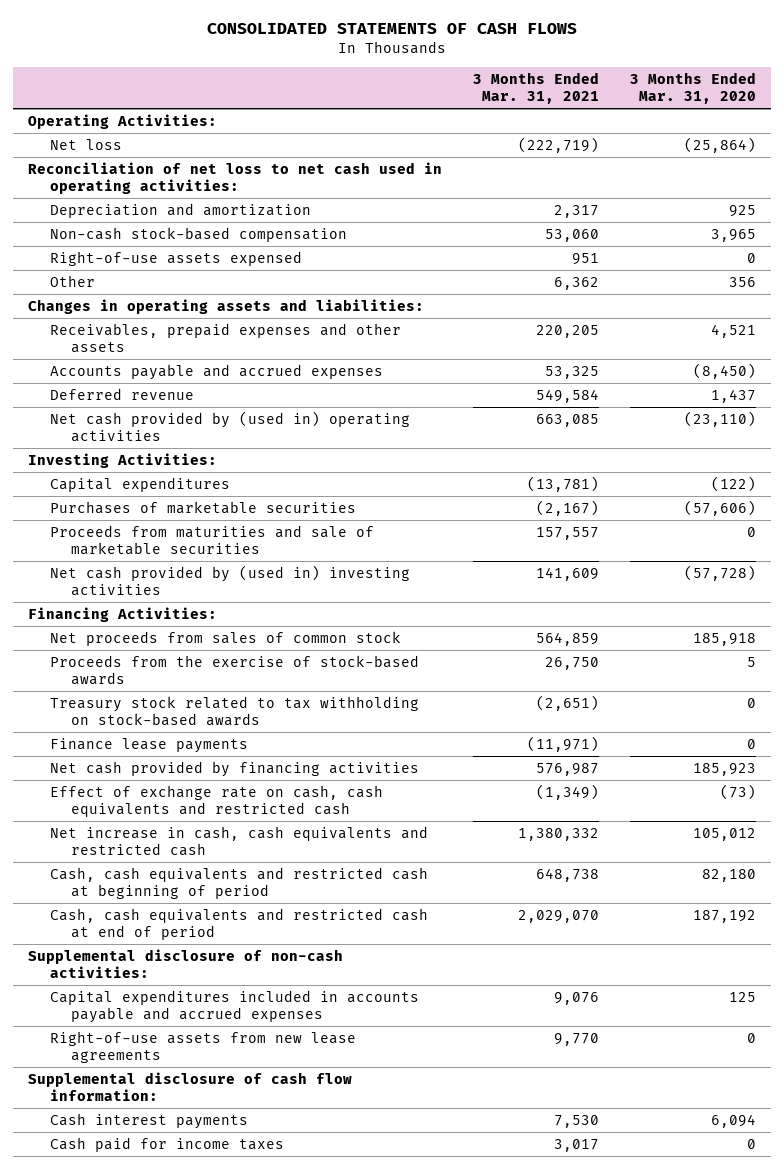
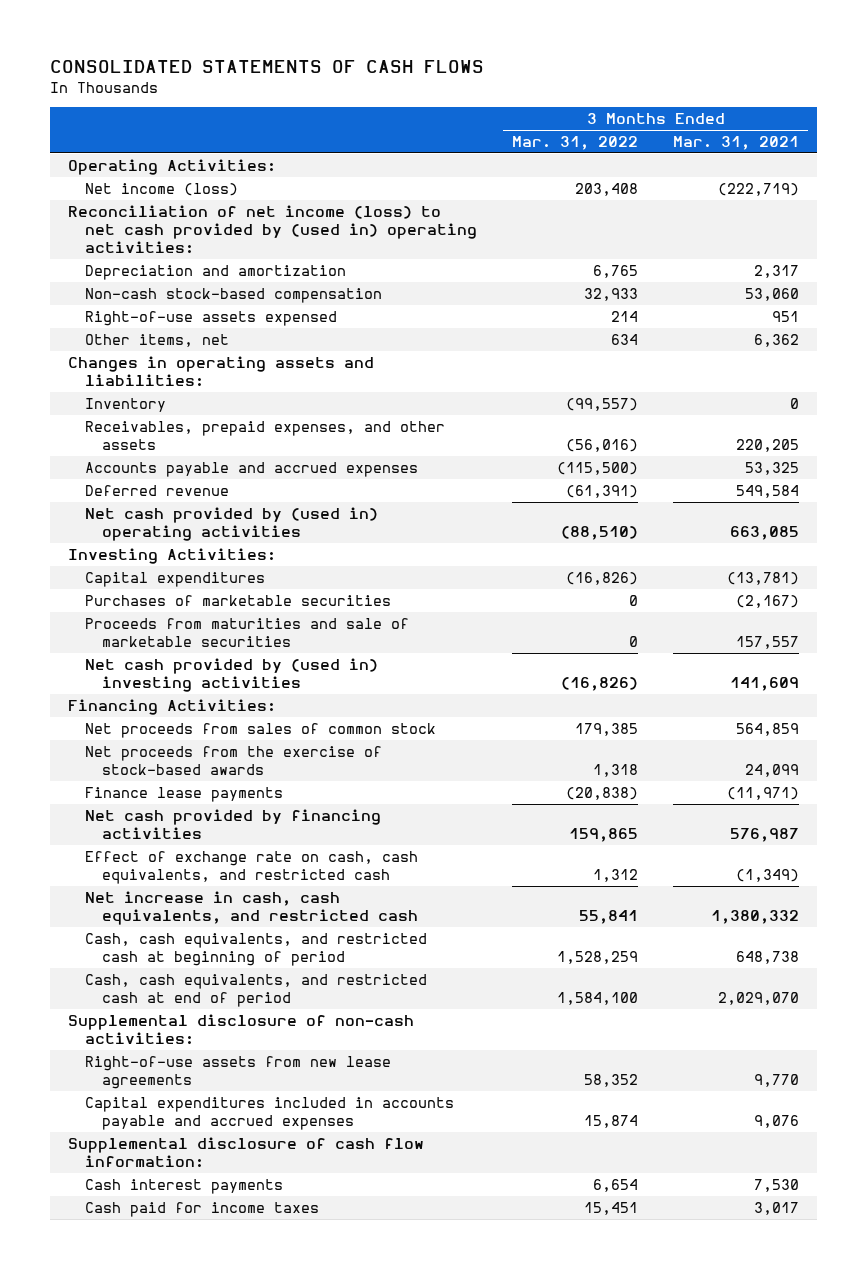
[629,71,756,104] 3 Months Ended Mar. 31, 2020 -> none
none -> [512,136,639,151] Mar. 31, 2022
[49,139,122,151] Net loss -> [84,182,238,196] Net income (loss)
[28,162,443,195] Reconciliation of net loss to net cash used in operating activities: -> [67,204,477,255] Reconciliation of net income (loss) to net cash provided by (used in) operating activities:
[49,275,95,288] Other -> [84,333,229,347] Other items, net
none -> [84,397,166,412] Inventory
[49,323,401,354] Receivables, prepaid expenses and other assets -> [84,420,445,451] Receivables, prepaid expenses, and other assets
[49,696,419,727] Treasury stock related to tax withholding on stock-based awards -> none
[49,655,419,686] Proceeds from the exercise of stock-based awards -> [84,745,382,776] Net proceeds from the exercise of stock-based awards
[545,657,600,671] 26,750 -> [745,764,800,778] 24,099
[49,785,383,818] Effect of exchange rate on cash, cash equivalents and restricted cash -> [84,850,418,885] Effect of exchange rate on cash, cash equivalents, and restricted cash
[49,826,428,857] Net increase in cash, cash equivalents and restricted cash -> [84,890,419,926] Net increase in cash, cash equivalents, and restricted cash
[49,867,428,900] Cash, cash equivalents and restricted cash at beginning of period -> [84,932,427,967] Cash, cash equivalents, and restricted cash at beginning of period
[49,908,428,941] Cash, cash equivalents and restricted cash at end of period -> [84,973,427,1008] Cash, cash equivalents, and restricted cash at end of period
[49,990,419,1024] Capital expenditures included in accounts payable and accrued expenses -> [84,1096,454,1131] Capital expenditures included in accounts payable and accrued expenses

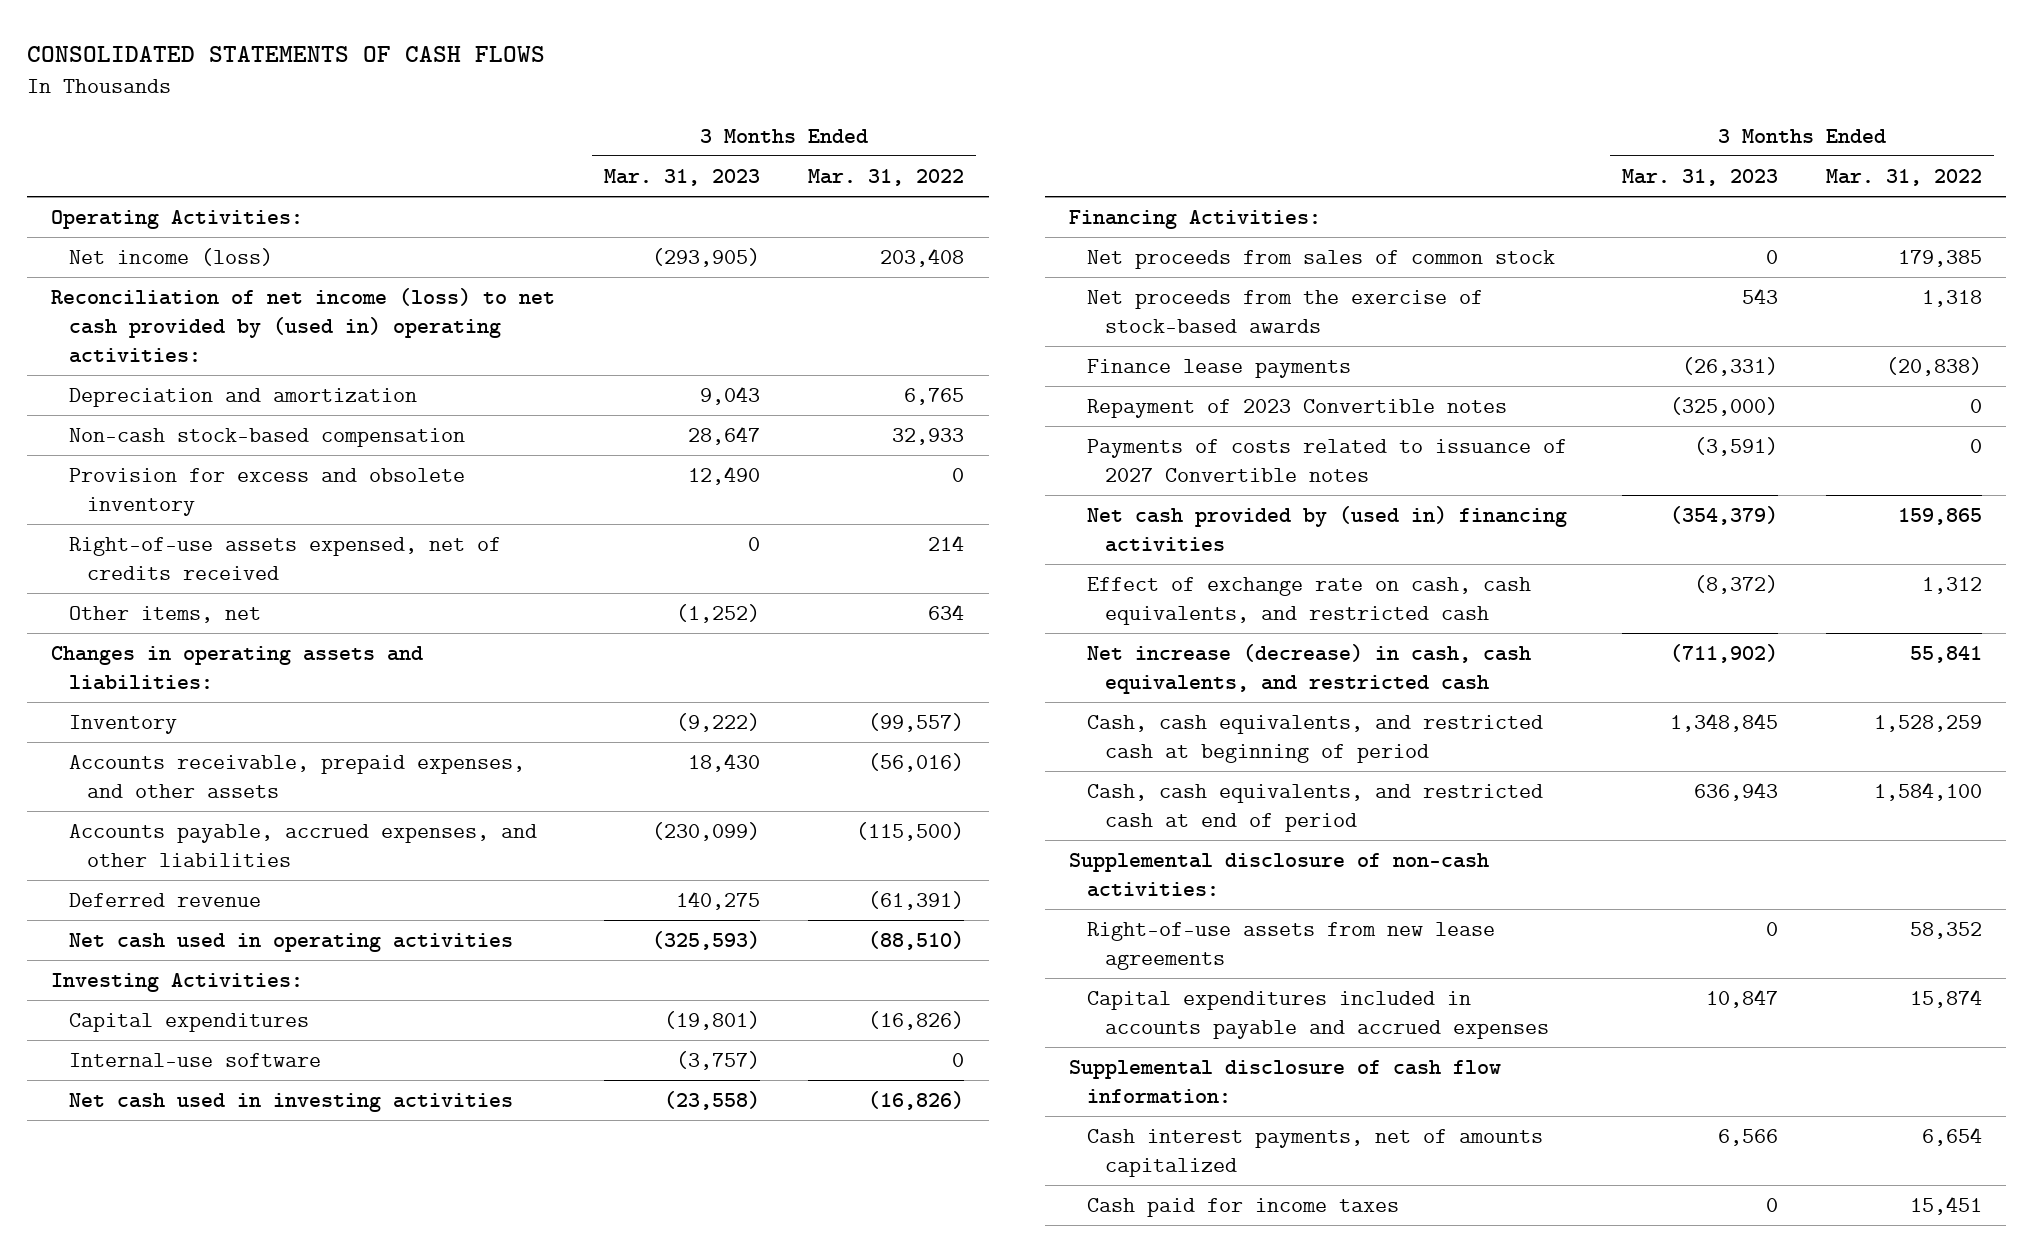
[673,136,800,151] Mar. 31, 2021 -> none
none -> [603,168,760,186] Mar. 31, 2023
none -> [69,468,466,516] Provision for excess and obsolete inventory
[84,310,337,326] Right-of-use assets expensed -> [69,537,502,580] Right-of-use assets expensed, net of credits received
[84,420,445,451] Receivables, prepaid expenses, and other assets -> [69,755,526,798] Accounts receivable, prepaid expenses, and other assets
[84,461,418,477] Accounts payable and accrued expenses -> [69,824,538,867] Accounts payable, accrued expenses, and other liabilities
[84,506,378,542] Net cash provided by (used in) operating activities -> [69,933,514,953] Net cash used in operating activities
[84,594,391,606] Purchases of marketable securities -> none
[84,617,409,648] Proceeds from maturities and sale of marketable securities -> none
none -> [69,1053,322,1068] Internal-use software
[84,657,378,693] Net cash provided by (used in) investing activities -> [69,1093,514,1113] Net cash used in investing activities
none -> [1087,399,1508,419] Repayment of 2023 Convertible notes
none -> [1087,439,1568,482] Payments of costs related to issuance of 2027 Convertible notes
[84,808,381,840] Net cash provided by financing activities -> [1087,506,1568,552] Net cash provided by (used in) financing activities
[84,890,419,926] Net increase in cash, cash equivalents, and restricted cash -> [1087,644,1532,694] Net increase (decrease) in cash, cash equivalents, and restricted cash
[84,1178,283,1194] Cash interest payments -> [1087,1129,1544,1177] Cash interest payments, net of amounts capitalized

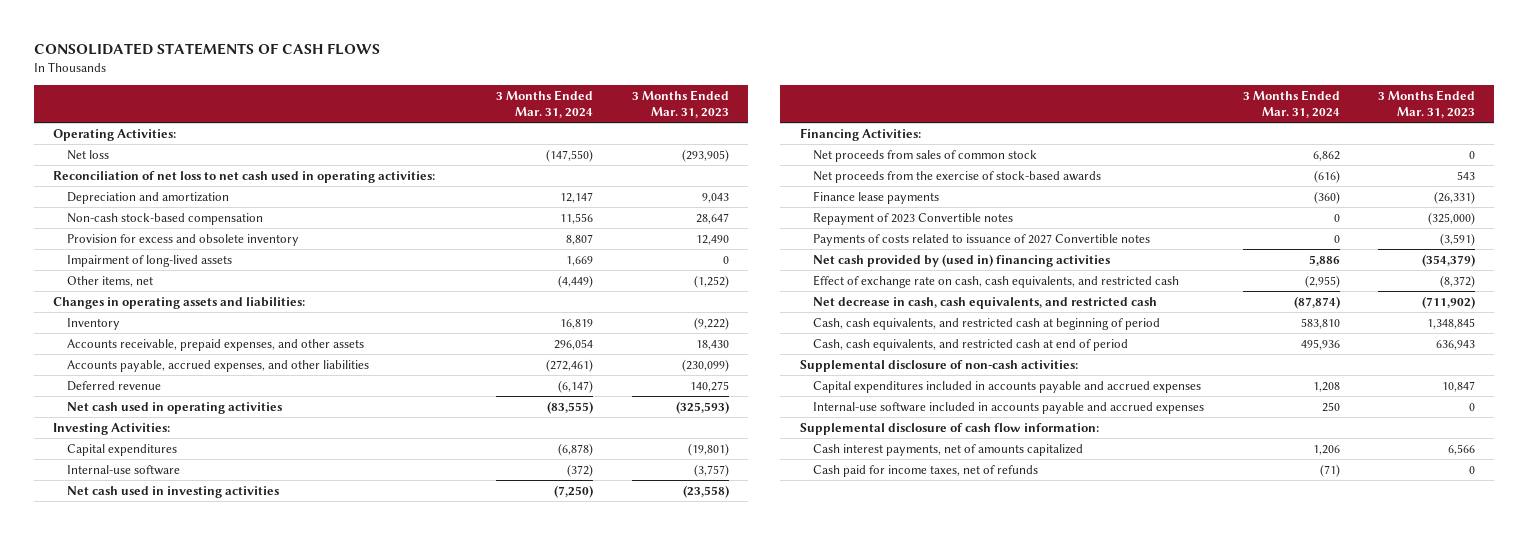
[808,168,965,186] Mar. 31, 2022 -> none
none -> [496,89,594,118] 3 Months Ended Mar. 31, 2024
[69,248,274,267] Net income (loss) -> [66,149,109,160] Net loss
[51,288,556,363] Reconciliation of net income (loss) to net cash provided by (used in) operating activities: -> [53,170,436,183] Reconciliation of net loss to net cash used in operating activities:
[69,537,502,580] Right-of-use assets expensed, net of credits received -> none
none -> [66,254,232,267] Impairment of long-lived assets
[1087,644,1532,694] Net increase (decrease) in cash, cash equivalents, and restricted cash -> [813,296,1158,309] Net decrease in cash, cash equivalents, and restricted cash
[1087,922,1496,970] Right-of-use assets from new lease agreements -> none
none -> [813,401,1205,414] Internal-use software included in accounts payable and accrued expenses
[1087,1198,1400,1218] Cash paid for income taxes -> [813,464,1039,477] Cash paid for income taxes, net of refunds

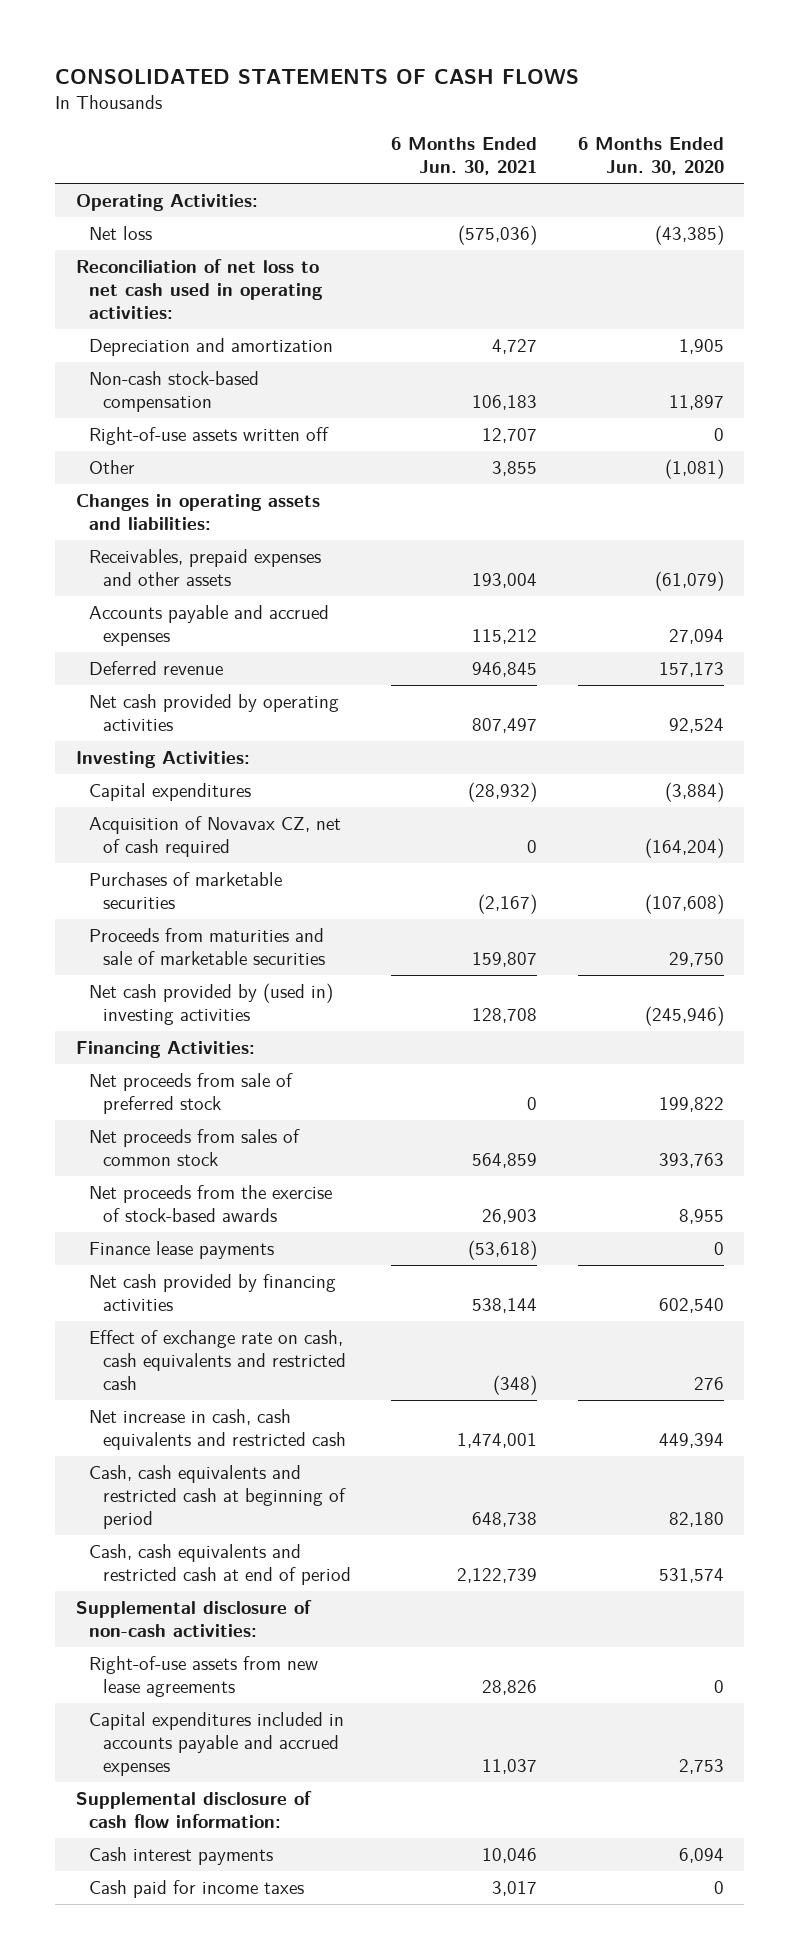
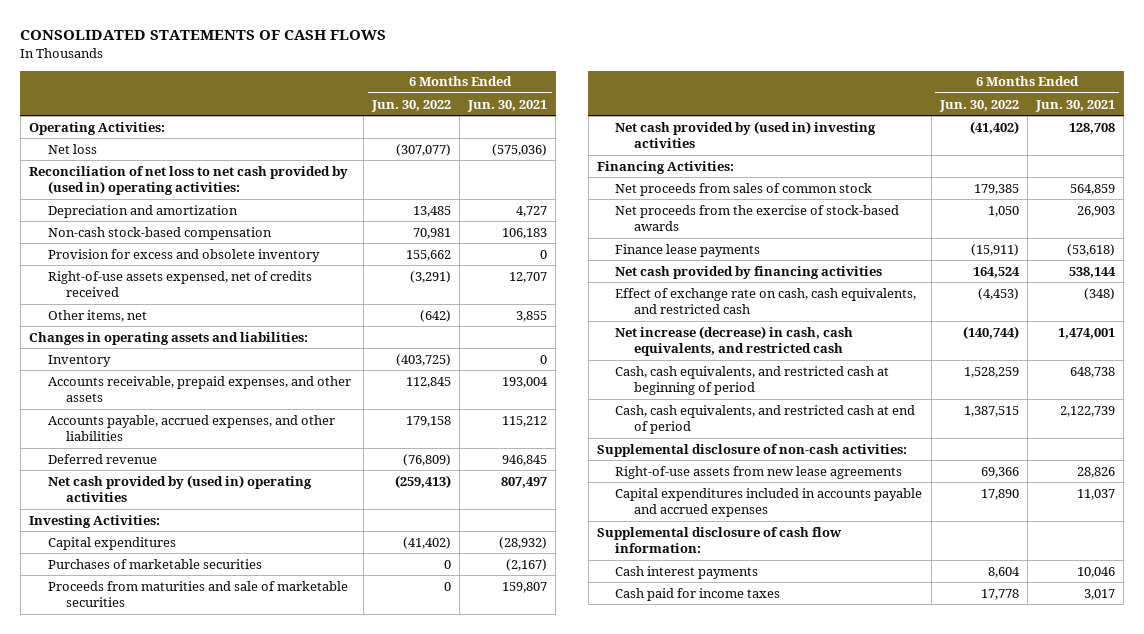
[578,137,725,176] 6 Months Ended Jun. 30, 2020 -> none
none -> [370,99,451,112] Jun. 30, 2022
[75,258,324,320] Reconciliation of net loss to net cash used in operating activities: -> [29,165,349,196] Reconciliation of net loss to net cash provided by (used in) operating activities:
none -> [47,248,320,262] Provision for excess and obsolete inventory
[89,426,330,445] Right-of-use assets written off -> [47,270,312,298] Right-of-use assets expensed, net of credits received
[89,459,136,474] Other -> [47,309,147,322] Other items, net
none -> [47,354,111,367] Inventory
[89,548,322,587] Receivables, prepaid expenses and other assets -> [47,375,351,403] Accounts receivable, prepaid expenses, and other assets
[89,604,330,647] Accounts payable and accrued expenses -> [47,414,335,442] Accounts payable, accrued expenses, and other liabilities
[89,693,340,732] Net cash provided by operating activities -> [47,474,312,503] Net cash provided by (used in) operating activities
[89,815,342,858] Acquisition of Novavax CZ, net of cash required -> none
[89,1072,294,1115] Net proceeds from sale of preferred stock -> none
[89,1329,346,1391] Effect of exchange rate on cash, cash equivalents and restricted cash -> [615,287,917,315] Effect of exchange rate on cash, cash equivalents, and restricted cash
[89,1408,346,1451] Net increase in cash, cash equivalents and restricted cash -> [615,325,854,357] Net increase (decrease) in cash, cash equivalents, and restricted cash
[89,1464,346,1530] Cash, cash equivalents and restricted cash at beginning of period -> [615,365,890,396] Cash, cash equivalents, and restricted cash at beginning of period
[89,1543,351,1586] Cash, cash equivalents and restricted cash at end of period -> [615,404,916,435] Cash, cash equivalents, and restricted cash at end of period

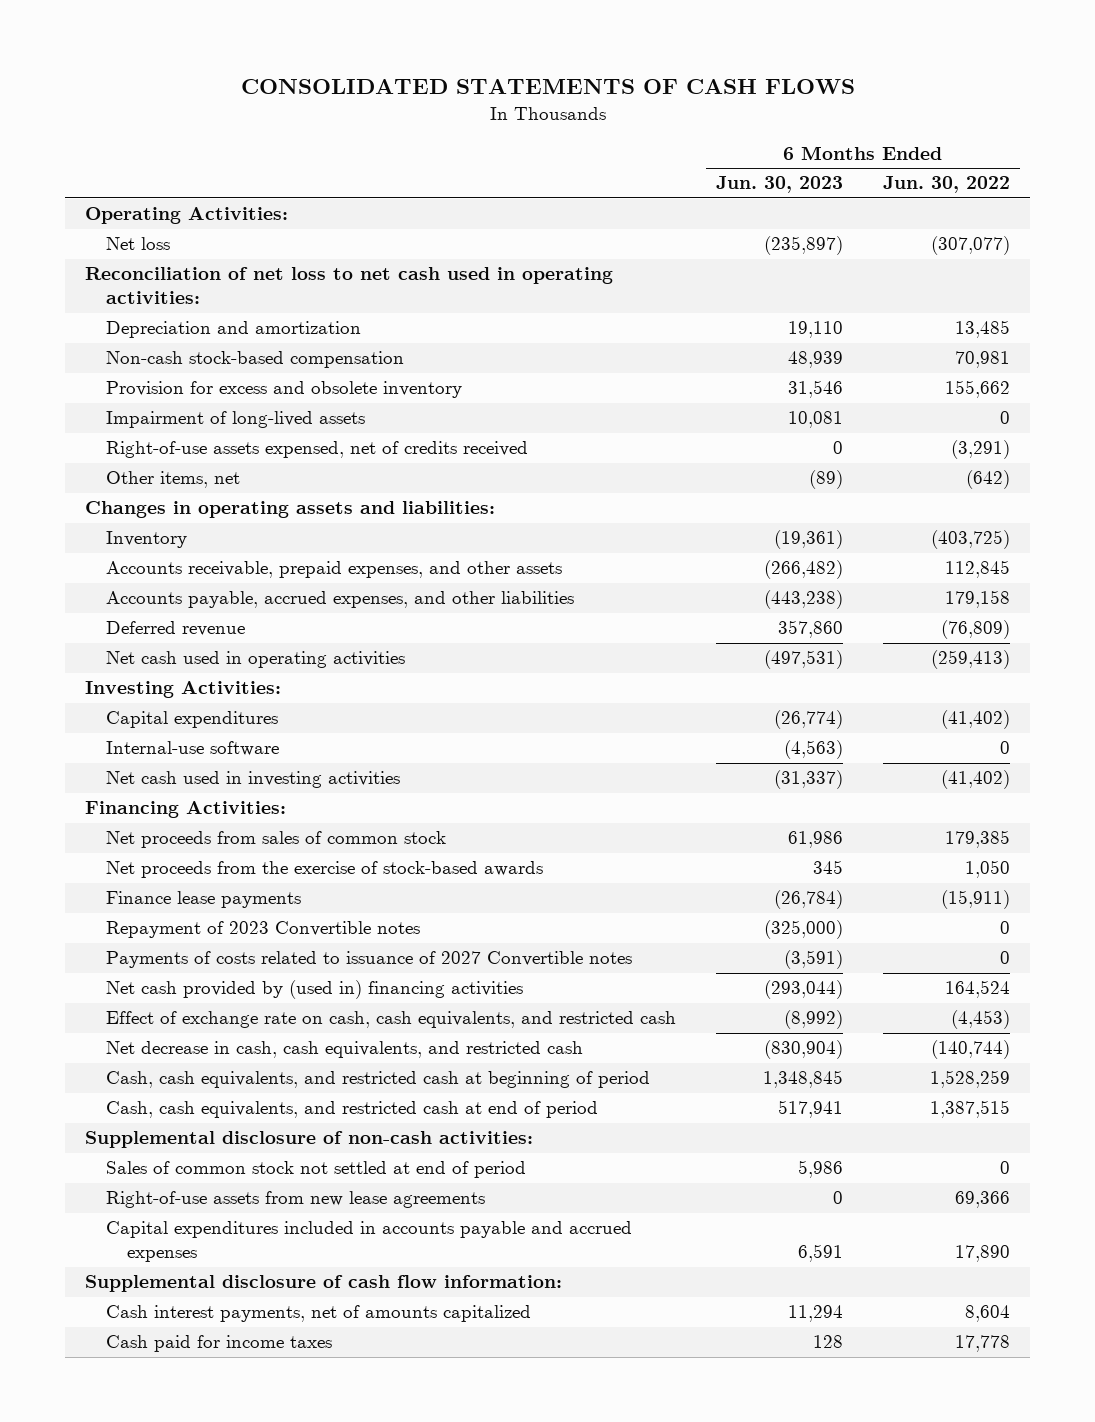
[467,99,548,112] Jun. 30, 2021 -> none
none -> [716,176,844,194] Jun. 30, 2023
[29,165,349,196] Reconciliation of net loss to net cash provided by (used in) operating activities: -> [85,267,614,305] Reconciliation of net loss to net cash used in operating activities:
none -> [106,411,366,429] Impairment of long-lived assets
[47,474,312,503] Net cash provided by (used in) operating activities -> [106,651,406,669] Net cash used in operating activities
[47,558,262,569] Purchases of marketable securities -> none
[47,580,348,608] Proceeds from maturities and sale of marketable securities -> none
none -> [106,741,280,757] Internal-use software
[615,120,877,149] Net cash provided by (used in) investing activities -> [106,771,401,789] Net cash used in investing activities
none -> [106,921,421,939] Repayment of 2023 Convertible notes
none -> [106,951,633,969] Payments of costs related to issuance of 2027 Convertible notes
[615,265,883,279] Net cash provided by financing activities -> [106,980,524,1000] Net cash provided by (used in) financing activities
[615,325,854,357] Net increase (decrease) in cash, cash equivalents, and restricted cash -> [106,1041,584,1059] Net decrease in cash, cash equivalents, and restricted cash
none -> [106,1161,527,1179] Sales of common stock not settled at end of period
[615,565,759,579] Cash interest payments -> [106,1305,532,1323] Cash interest payments, net of amounts capitalized

